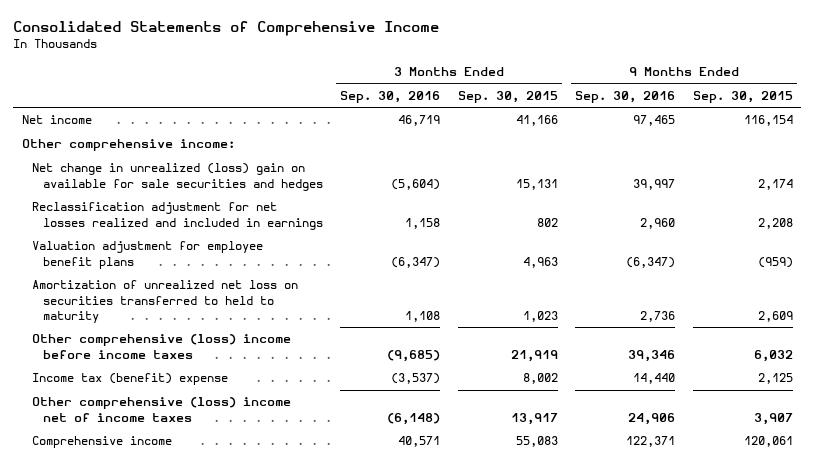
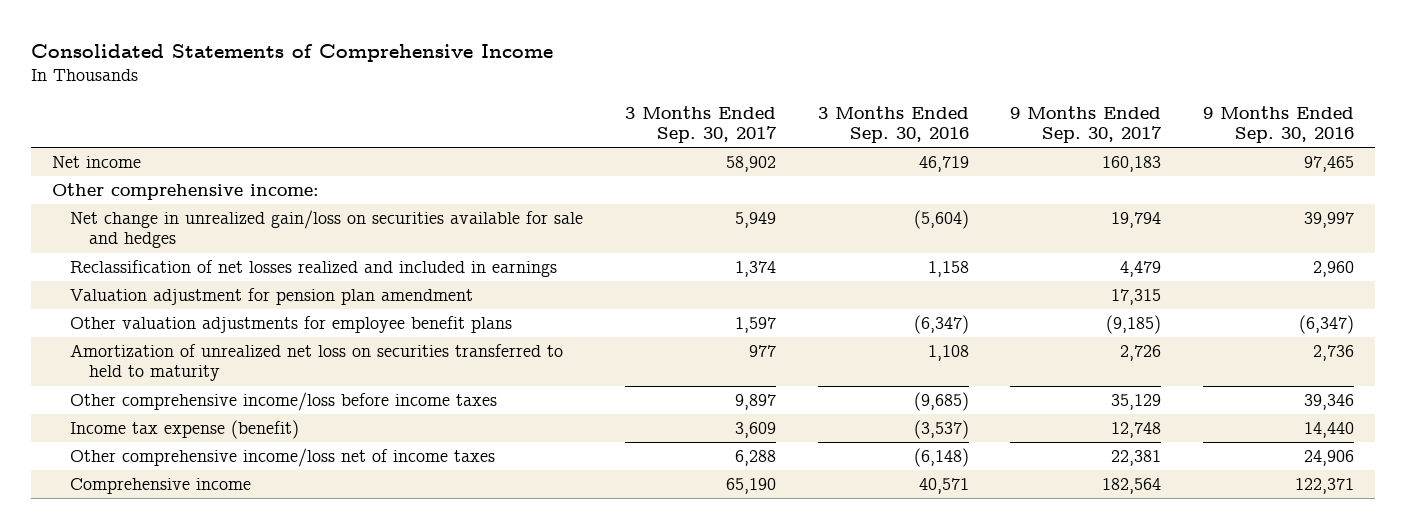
[457,90,558,103] Sep. 30, 2015 -> none
[692,90,793,103] Sep. 30, 2015 -> none
none -> [625,105,778,143] 3 Months Ended Sep. 30, 2017
none -> [1010,105,1163,143] 9 Months Ended Sep. 30, 2017
[32,163,323,191] Net change in unrealized (loss) gain on available for sale securities and hedges -> [70,210,584,249] Net change in unrealized gain/loss on securities available for sale and hedges
[32,202,323,230] Reclassification adjustment for net losses realized and included in earnings -> [70,260,558,278] Reclassification of net losses realized and included in earnings
none -> [70,288,474,306] Valuation adjustment for pension plan amendment
[32,241,264,269] Valuation adjustment for employee benefit plans -> [70,316,513,334] Other valuation adjustments for employee benefit plans
[32,334,292,359] Other comprehensive (loss) income before income taxes -> [70,392,498,412] Other comprehensive income/loss before income taxes
[32,373,229,386] Income tax (benefit) expense -> [70,420,300,440] Income tax expense (benefit)
[32,397,292,422] Other comprehensive (loss) income net of income taxes -> [70,448,496,468] Other comprehensive income/loss net of income taxes

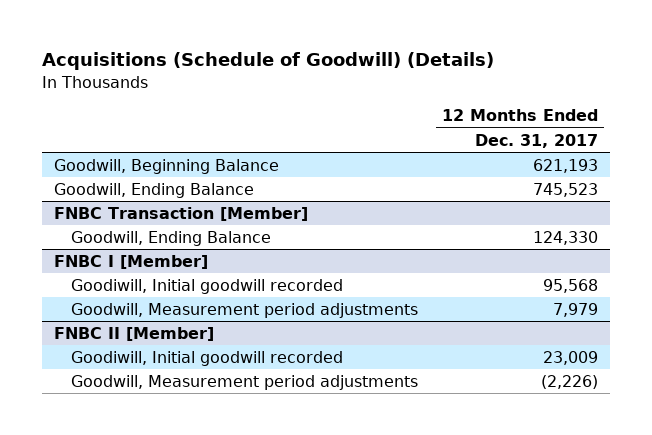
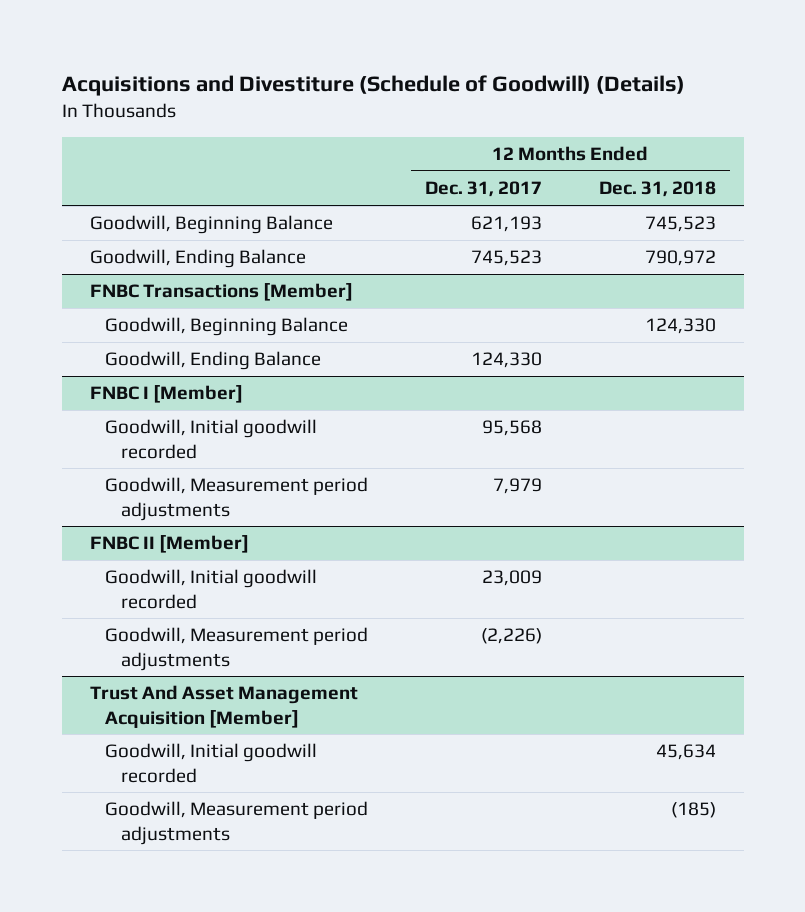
[41,52,494,71] Acquisitions (Schedule of Goodwill) (Details) -> [61,75,685,97] Acquisitions and Divestiture (Schedule of Goodwill) (Details)
none -> [598,181,716,198] Dec. 31, 2018
[53,207,308,222] FNBC Transaction [Member] -> [89,283,353,302] FNBC Transactions [Member]
none -> [105,317,349,337] Goodwill, Beginning Balance
[71,279,344,295] Goodiwill, Initial goodwill recorded -> [105,419,318,459] Goodwill, Initial goodwill recorded
[71,351,344,367] Goodiwill, Initial goodwill recorded -> [105,569,318,609] Goodwill, Initial goodwill recorded
none -> [89,685,358,728] Trust And Asset Management Acquisition [Member]
none -> [105,743,318,783] Goodwill, Initial goodwill recorded
none -> [105,801,369,845] Goodwill, Measurement period adjustments

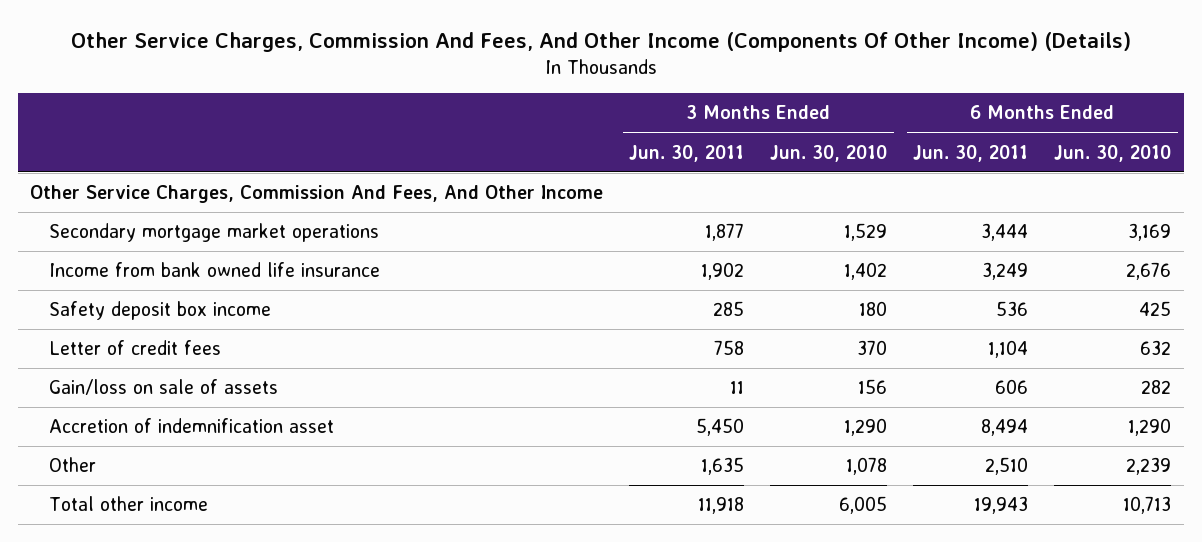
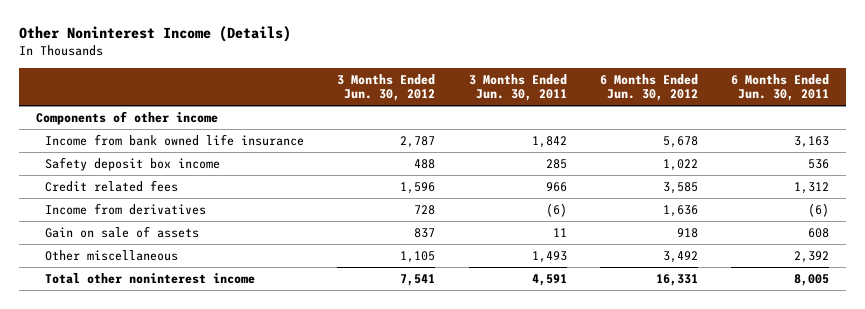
[70,31,1131,52] Other Service Charges, Commission And Fees, And Other Income (Components Of Other Income) (Details) -> [18,26,291,43] Other Noninterest Income (Details)
[770,144,888,162] Jun. 30, 2010 -> none
[1054,144,1172,162] Jun. 30, 2010 -> none
none -> [337,73,436,102] 3 Months Ended Jun. 30, 2012
none -> [600,73,699,102] 6 Months Ended Jun. 30, 2012
[30,185,604,204] Other Service Charges, Commission And Fees, And Other Income -> none
[48,223,379,243] Secondary mortgage market operations -> none
none -> [35,110,218,125] Components of other income
[701,262,745,281] 1,902 -> [531,135,567,148] 1,842
[982,262,1029,281] 3,249 -> [794,135,830,148] 3,163
[48,418,334,434] Accretion of indemnification asset -> none
[48,340,221,356] Letter of credit fees -> [45,179,179,192] Credit related fees
[714,340,745,356] 758 -> [545,181,567,192] 966
[988,340,1029,359] 1,104 -> [794,181,830,194] 1,312
none -> [45,202,207,215] Income from derivatives
[48,379,278,396] Gain/loss on sale of assets -> [45,225,200,238] Gain on sale of assets
[995,379,1029,395] 606 -> [808,227,830,238] 608
[48,457,96,473] Other -> [45,249,179,261] Other miscellaneous
[701,457,745,476] 1,635 -> [531,250,567,263] 1,493
[985,457,1029,476] 2,510 -> [794,250,830,263] 2,392
[48,496,208,512] Total other income -> [45,272,256,284] Total other noninterest income
[698,497,745,515] 11,918 -> [531,273,567,286] 4,591
[974,496,1029,515] 19,943 -> [794,273,830,286] 8,005

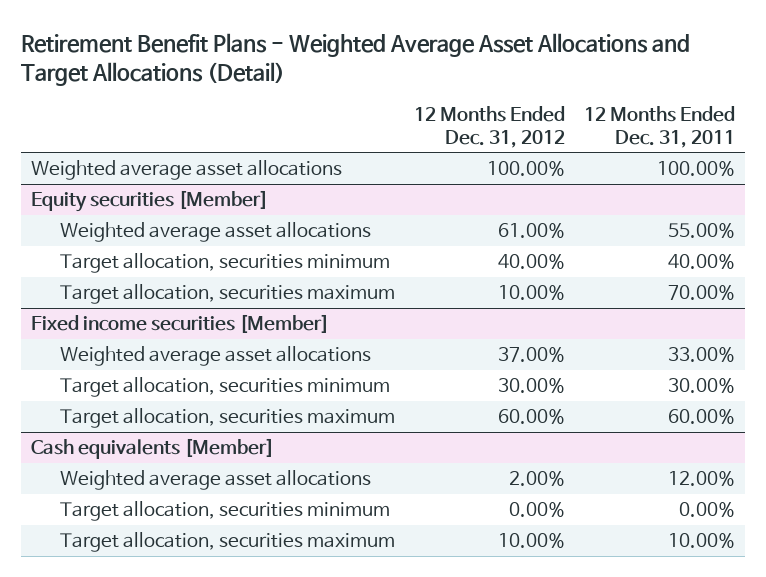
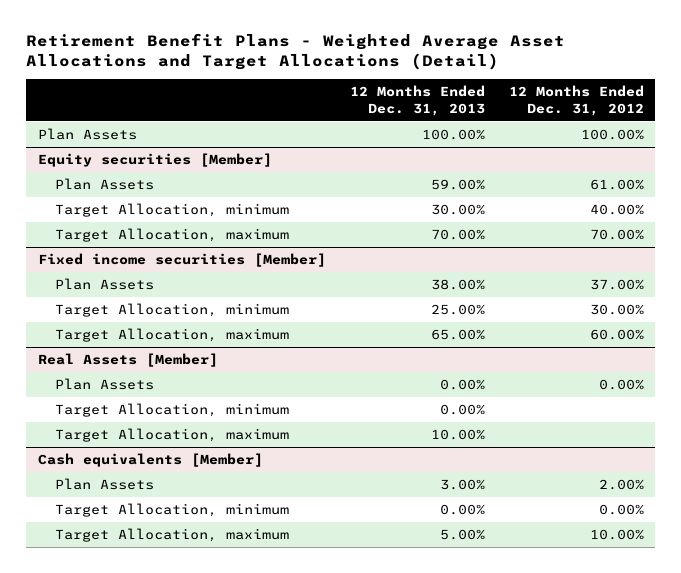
[584,106,736,148] 12 Months Ended Dec. 31, 2011 -> none
none -> [349,85,485,116] 12 Months Ended Dec. 31, 2013
[30,160,342,181] Weighted average asset allocations -> [37,128,137,141] Plan Assets
[59,222,371,243] Weighted average asset allocations -> [55,178,155,191] Plan Assets
[59,253,390,274] Target allocation, securities minimum -> [55,203,290,218] Target Allocation, minimum
[59,284,395,305] Target allocation, securities maximum -> [55,228,290,243] Target Allocation, maximum
[497,285,565,301] 10.00% -> [589,229,644,241] 70.00%
[59,346,371,367] Weighted average asset allocations -> [55,278,155,291] Plan Assets
[59,377,390,398] Target allocation, securities minimum -> [55,303,290,318] Target Allocation, minimum
[59,408,395,429] Target allocation, securities maximum -> [55,328,290,343] Target Allocation, maximum
none -> [37,353,218,368] Real Assets [Member]
none -> [55,378,155,391] Plan Assets
none -> [55,403,290,418] Target Allocation, minimum
none -> [55,428,290,443] Target Allocation, maximum
[59,470,371,491] Weighted average asset allocations -> [55,478,155,491] Plan Assets
[59,501,390,522] Target allocation, securities minimum -> [55,503,290,518] Target Allocation, minimum
[59,532,395,553] Target allocation, securities maximum -> [55,528,290,543] Target Allocation, maximum

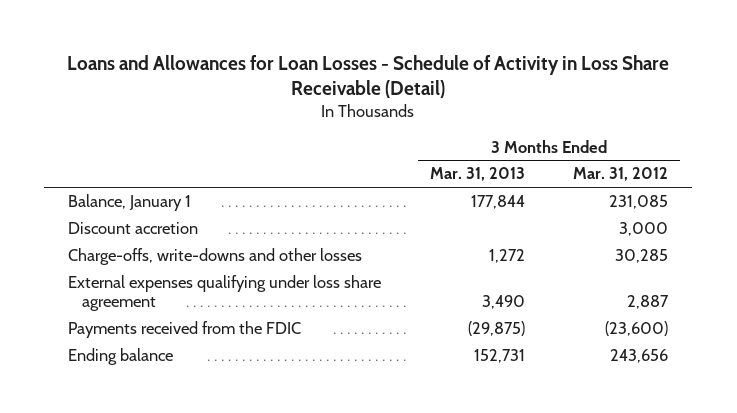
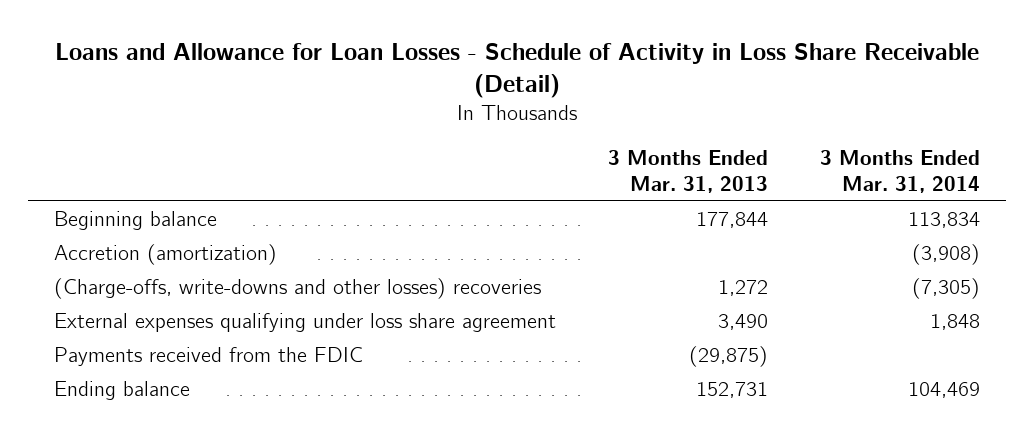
[67,54,670,99] Loans and Allowances for Loan Losses - Schedule of Activity in Loss Share Receivable (Detail) -> [54,43,979,99] Loans and Allowance for Loan Losses - Schedule of Activity in Loss Share Receivable (Detail)
[573,167,669,182] Mar. 31, 2012 -> none
none -> [819,150,980,193] 3 Months Ended Mar. 31, 2014
[68,194,192,212] Balance, January 1 -> [53,211,217,231] Beginning balance
[68,222,199,235] Discount accretion -> [53,244,277,266] Accretion (amortization)
[68,248,363,266] Charge-offs, write-downs and other losses -> [53,278,541,300] (Charge-offs, write-downs and other losses) recoveries

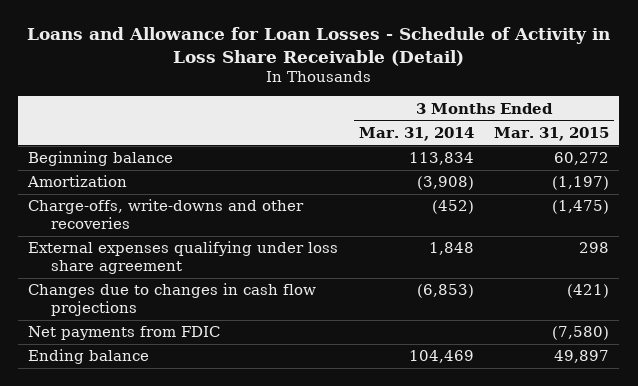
[607,150,768,193] 3 Months Ended Mar. 31, 2013 -> none
none -> [494,127,610,142] Mar. 31, 2015
[53,244,277,266] Accretion (amortization) -> [27,175,128,188] Amortization
[53,278,541,300] (Charge-offs, write-downs and other losses) recoveries -> [28,199,305,229] Charge-offs, write-downs and other recoveries
[911,278,980,300] (7,305) -> [431,200,474,215] (452)
none -> [28,283,317,316] Changes due to changes in cash flow projections
[53,347,363,367] Payments received from the FDIC -> [28,326,221,341] Net payments from FDIC

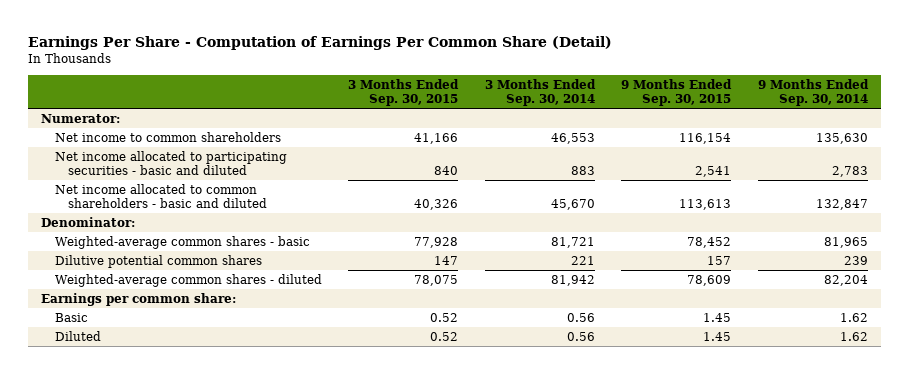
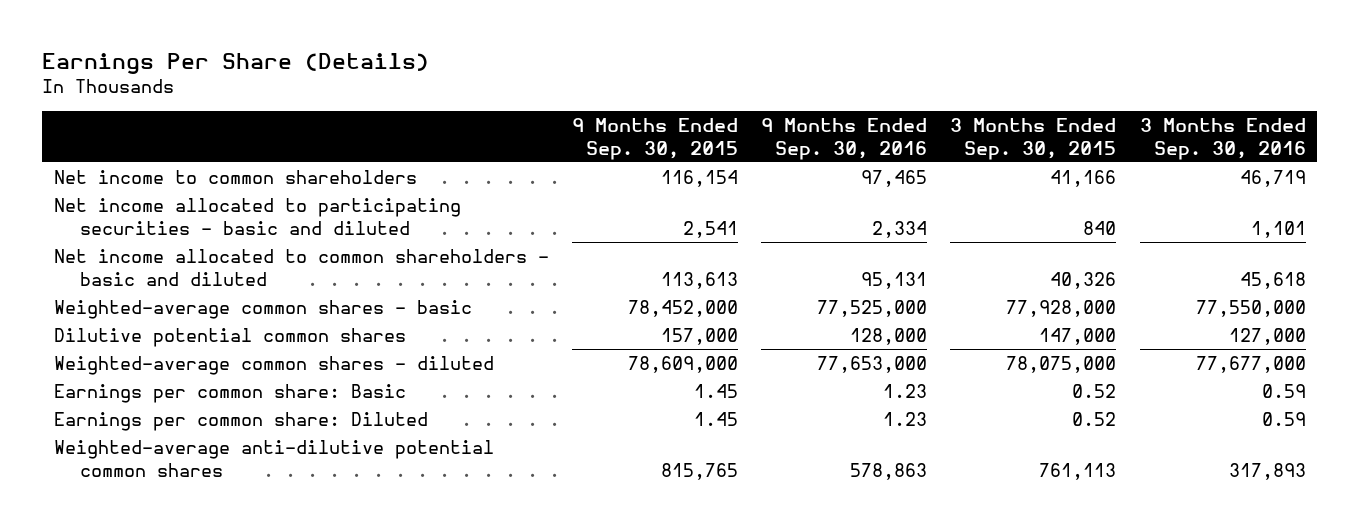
[28,35,613,50] Earnings Per Share - Computation of Earnings Per Common Share (Detail) -> [41,53,429,75] Earnings Per Share (Details)
[484,79,596,107] 3 Months Ended Sep. 30, 2014 -> none
[757,79,869,107] 9 Months Ended Sep. 30, 2014 -> none
none -> [761,117,928,160] 9 Months Ended Sep. 30, 2016
none -> [1139,117,1306,160] 3 Months Ended Sep. 30, 2016
[41,113,121,123] Numerator: -> none
[41,216,136,227] Denominator: -> none
[41,292,237,306] Earnings per common share: -> none
[414,236,459,248] 77,928 -> [1006,299,1117,317] 77,928,000
[687,236,732,248] 78,452 -> [627,299,738,317] 78,452,000
[434,255,459,265] 147 -> [1039,327,1117,345] 147,000
[707,255,732,265] 157 -> [660,327,738,345] 157,000
[414,274,459,286] 78,075 -> [1006,355,1117,373] 78,075,000
[687,274,732,286] 78,609 -> [627,355,738,373] 78,609,000
[54,312,88,322] Basic -> [53,383,406,403] Earnings per common share: Basic
[54,330,101,341] Diluted -> [53,411,428,431] Earnings per common share: Diluted
none -> [53,439,494,477] Weighted-average anti-dilutive potential common shares

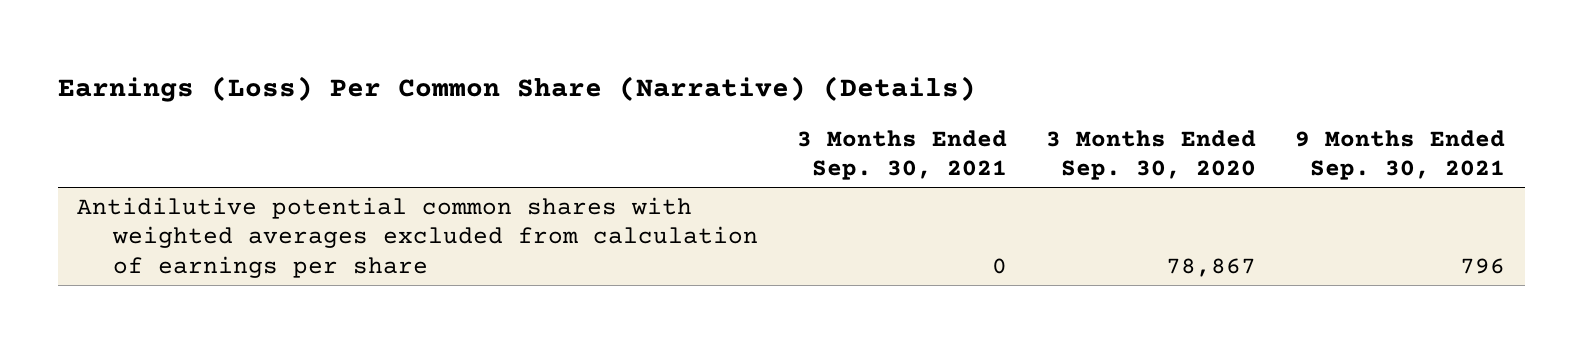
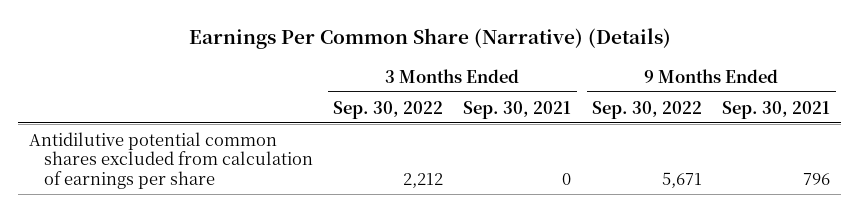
[57,75,976,102] Earnings (Loss) Per Common Share (Narrative) (Details) -> [188,28,671,50] Earnings Per Common Share (Narrative) (Details)
[1046,129,1257,181] 3 Months Ended Sep. 30, 2020 -> none
none -> [332,100,443,119] Sep. 30, 2022
none -> [591,100,702,119] Sep. 30, 2022
[77,196,759,279] Antidilutive potential common shares with weighted averages excluded from calculation of earnings per share -> [28,131,313,189] Antidilutive potential common shares excluded from calculation of earnings per share

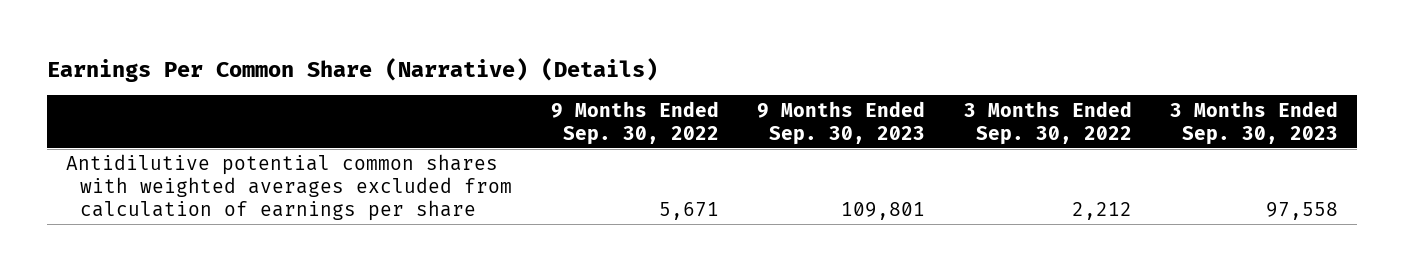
[463,100,572,119] Sep. 30, 2021 -> none
[722,100,831,119] Sep. 30, 2021 -> none
none -> [757,100,926,145] 9 Months Ended Sep. 30, 2023
none -> [1169,100,1338,145] 3 Months Ended Sep. 30, 2023
[28,131,313,189] Antidilutive potential common shares excluded from calculation of earnings per share -> [66,154,513,222] Antidilutive potential common shares with weighted averages excluded from calculation of earnings per share

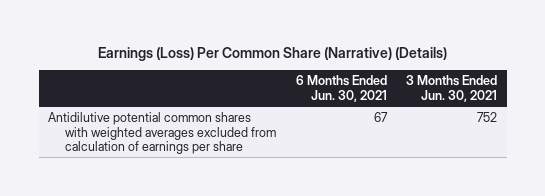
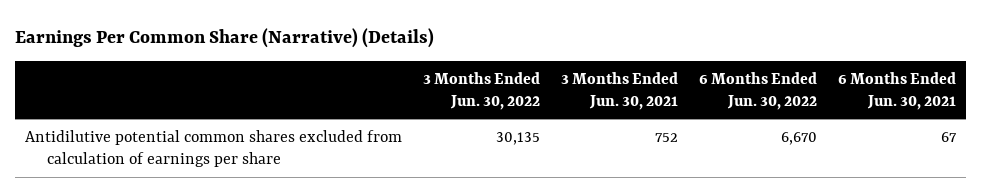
[97,46,447,61] Earnings (Loss) Per Common Share (Narrative) (Details) -> [14,27,434,48] Earnings Per Common Share (Narrative) (Details)
none -> [423,71,541,110] 3 Months Ended Jun. 30, 2022
none -> [698,71,817,110] 6 Months Ended Jun. 30, 2022
[48,112,277,154] Antidilutive potential common shares with weighted averages excluded from calculation of earnings per share -> [25,130,403,167] Antidilutive potential common shares excluded from calculation of earnings per share

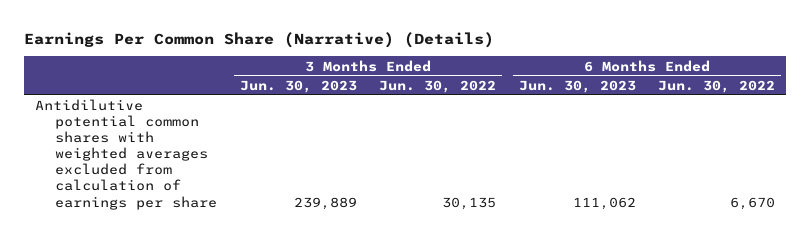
[560,71,678,110] 3 Months Ended Jun. 30, 2021 -> none
[837,71,956,110] 6 Months Ended Jun. 30, 2021 -> none
none -> [239,79,357,93] Jun. 30, 2023
none -> [518,79,636,93] Jun. 30, 2023
[25,130,403,167] Antidilutive potential common shares excluded from calculation of earnings per share -> [35,99,217,210] Antidilutive potential common shares with weighted averages excluded from calculation of earnings per share

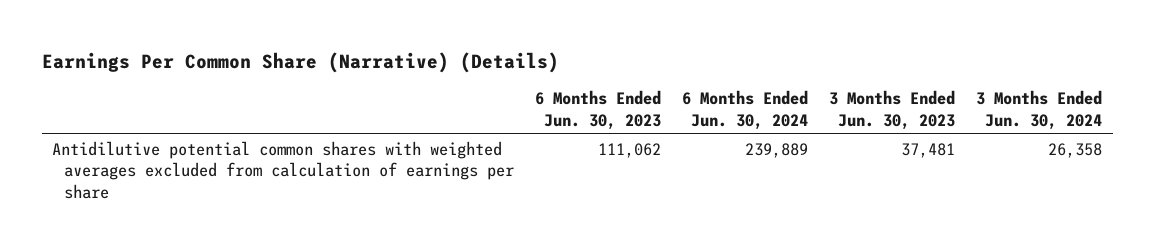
[379,79,497,93] Jun. 30, 2022 -> none
[658,79,776,93] Jun. 30, 2022 -> none
none -> [682,90,809,130] 6 Months Ended Jun. 30, 2024
none -> [976,90,1103,130] 3 Months Ended Jun. 30, 2024
[293,196,357,210] 239,889 -> [901,142,956,158] 37,481

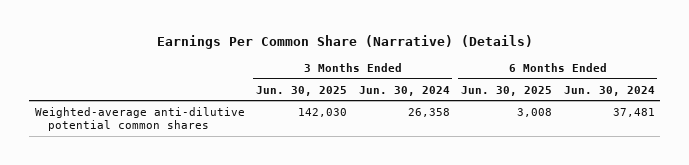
[535,90,662,130] 6 Months Ended Jun. 30, 2023 -> none
[829,90,956,130] 3 Months Ended Jun. 30, 2023 -> none
none -> [256,85,348,96] Jun. 30, 2025
none -> [461,85,553,96] Jun. 30, 2025
[52,140,515,199] Antidilutive potential common shares with weighted averages excluded from calculation of earnings per share -> [34,106,245,132] Weighted-average anti-dilutive potential common shares
[745,142,809,158] 239,889 -> [612,107,655,117] 37,481

